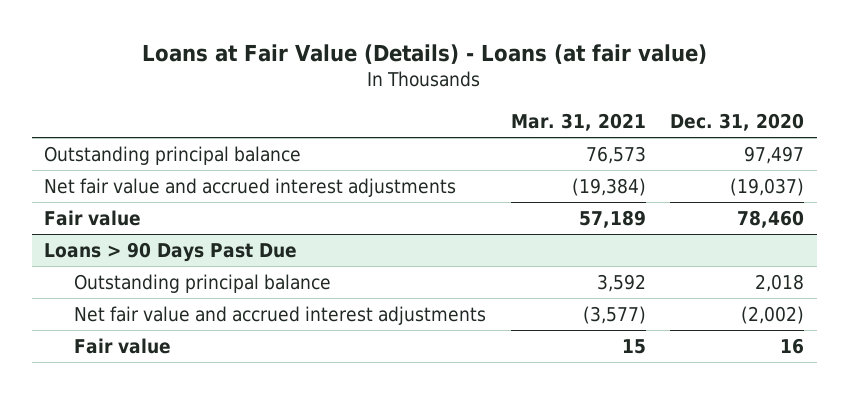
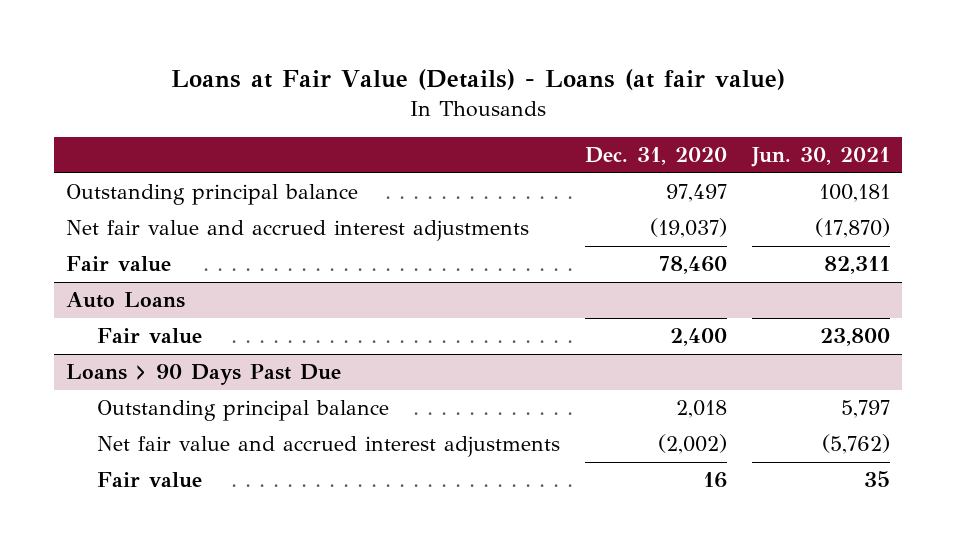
[510,112,646,131] Mar. 31, 2021 -> none
none -> [750,147,890,168] Jun. 30, 2021
none -> [66,292,186,309] Auto Loans
none -> [97,328,203,345] Fair value

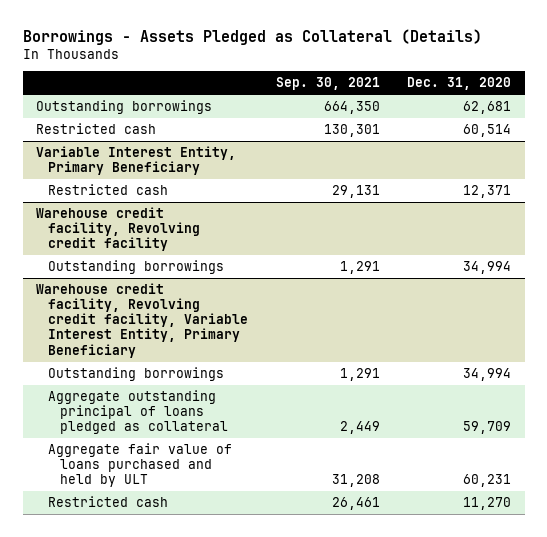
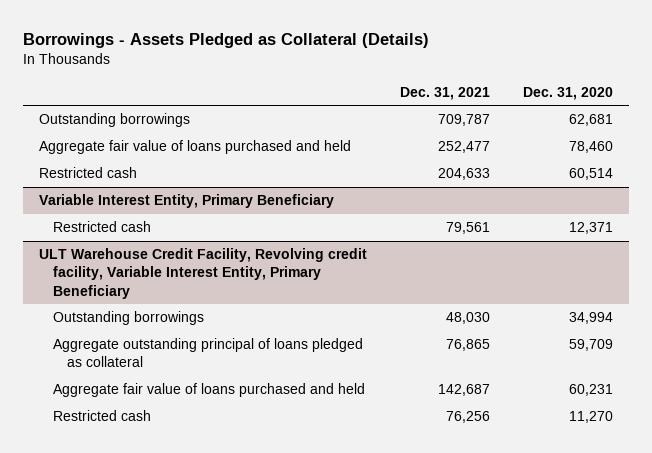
[275,77,380,91] Sep. 30, 2021 -> none
none -> [400,86,491,100] Dec. 31, 2021
none -> [39,140,352,155] Aggregate fair value of loans purchased and held
[36,207,201,252] Warehouse credit facility, Revolving credit facility -> none
[48,260,225,275] Outstanding borrowings -> none
[36,283,249,358] Warehouse credit facility, Revolving credit facility, Variable Interest Entity, Primary Beneficiary -> [39,248,368,299] ULT Warehouse Credit Facility, Revolving credit facility, Variable Interest Entity, Primary Beneficiary
[48,443,233,488] Aggregate fair value of loans purchased and held by ULT -> [53,383,366,398] Aggregate fair value of loans purchased and held

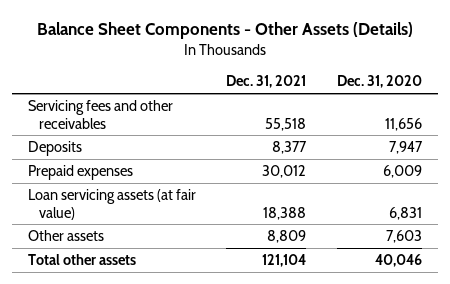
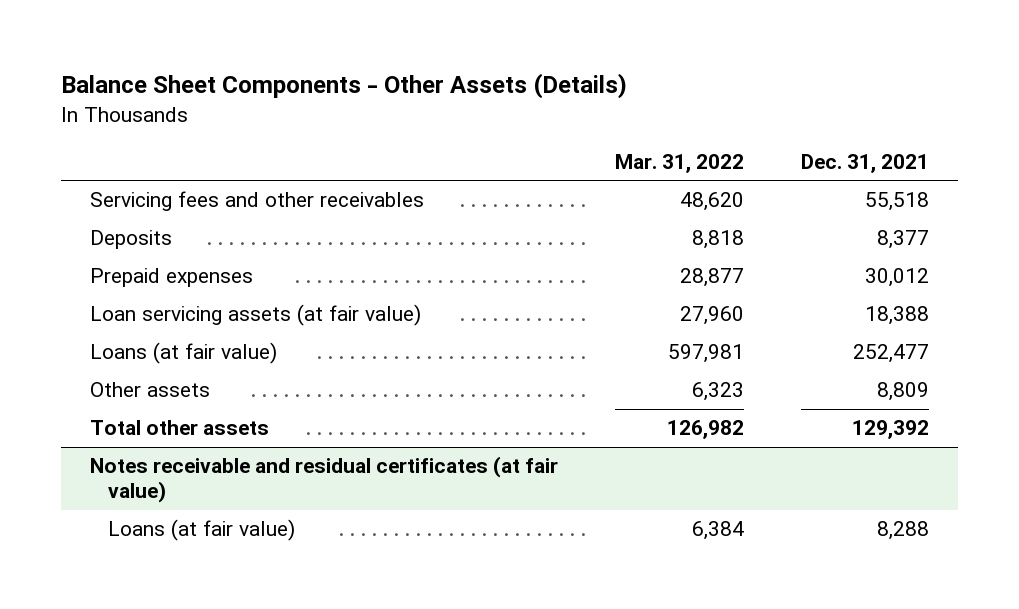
[337,75,423,89] Dec. 31, 2020 -> none
none -> [614,153,744,173] Mar. 31, 2022
none -> [89,342,277,365] Loans (at fair value)
[262,254,307,268] 121,104 -> [852,420,930,440] 129,392
none -> [89,456,558,504] Notes receivable and residual certificates (at fair value)
none -> [108,519,296,542] Loans (at fair value)

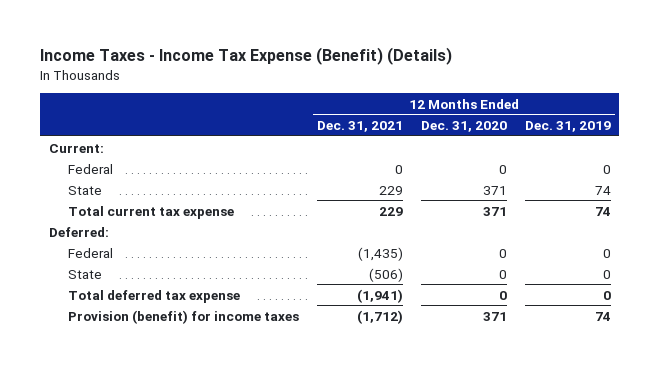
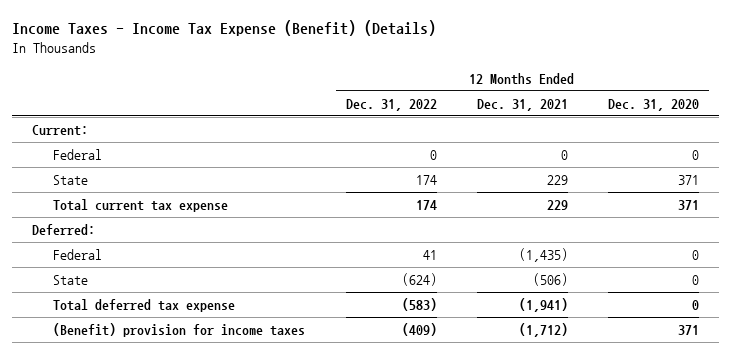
[524,121,611,133] Dec. 31, 2019 -> none
none -> [345,98,437,111] Dec. 31, 2022
[68,309,300,324] Provision (benefit) for income taxes -> [53,322,306,337] (Benefit) provision for income taxes

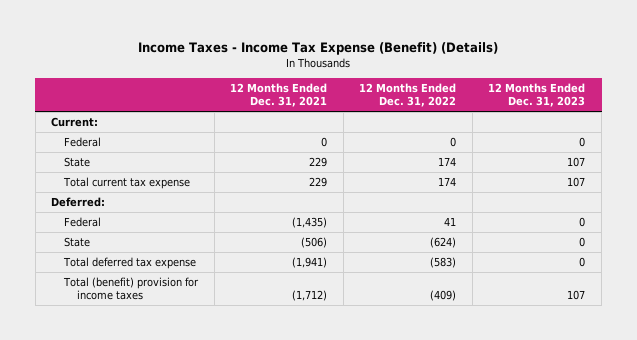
[607,98,699,111] Dec. 31, 2020 -> none
none -> [488,83,586,108] 12 Months Ended Dec. 31, 2023
[53,322,306,337] (Benefit) provision for income taxes -> [62,277,199,301] Total (benefit) provision for income taxes

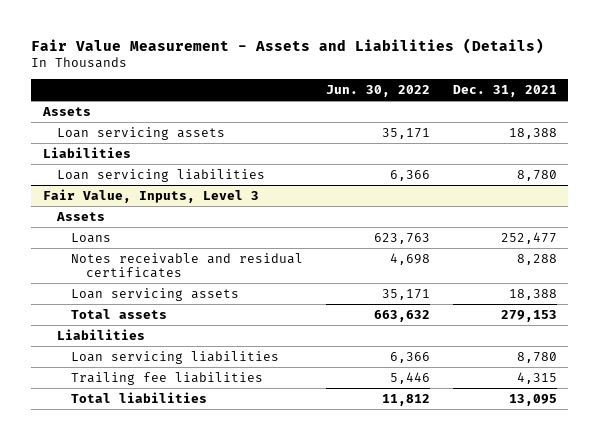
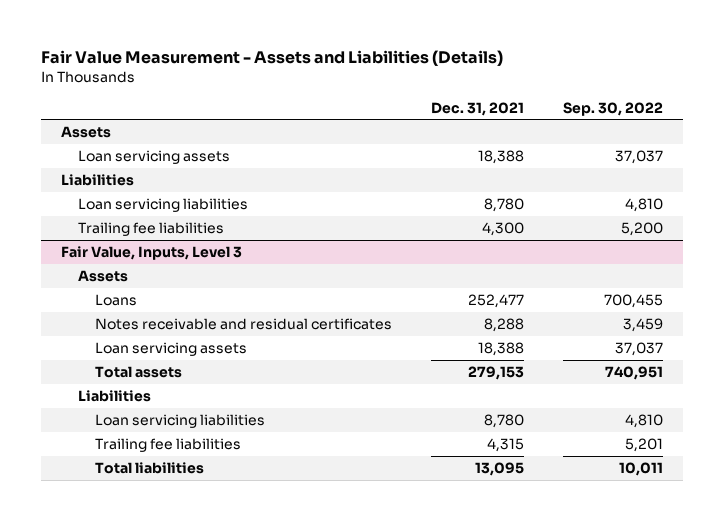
[325,85,430,98] Jun. 30, 2022 -> none
none -> [563,101,664,116] Sep. 30, 2022
none -> [77,221,224,236] Trailing fee liabilities

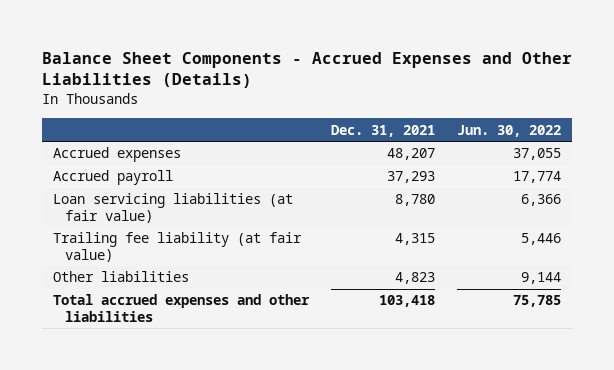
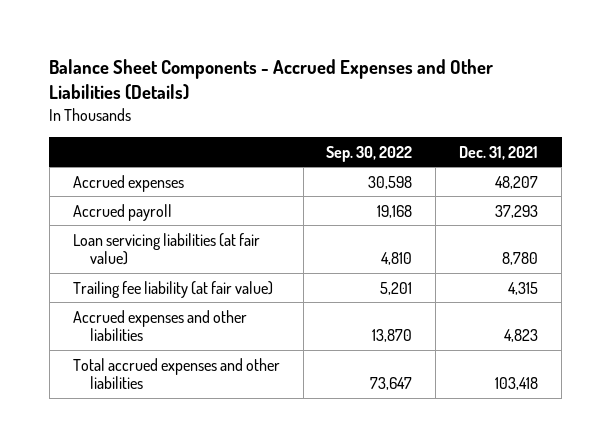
[457,124,562,137] Jun. 30, 2022 -> none
none -> [326,145,413,162] Sep. 30, 2022
[52,271,189,283] Other liabilities -> [72,309,247,342] Accrued expenses and other liabilities

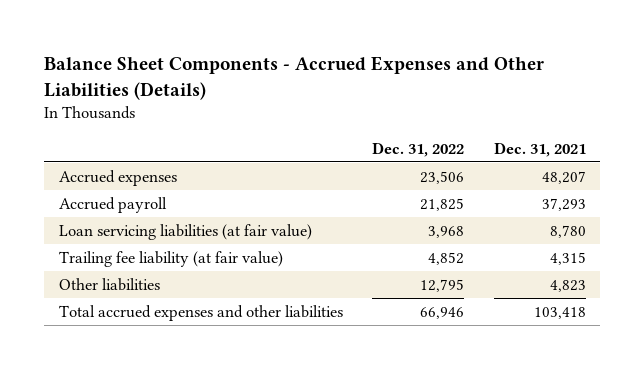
[326,145,413,162] Sep. 30, 2022 -> none
none -> [372,141,465,157] Dec. 31, 2022
[72,309,247,342] Accrued expenses and other liabilities -> [58,277,160,291] Other liabilities

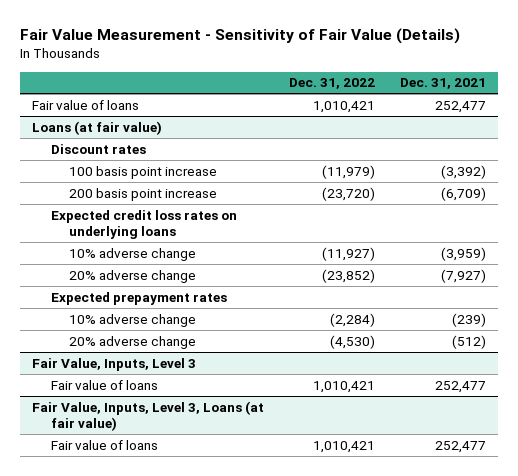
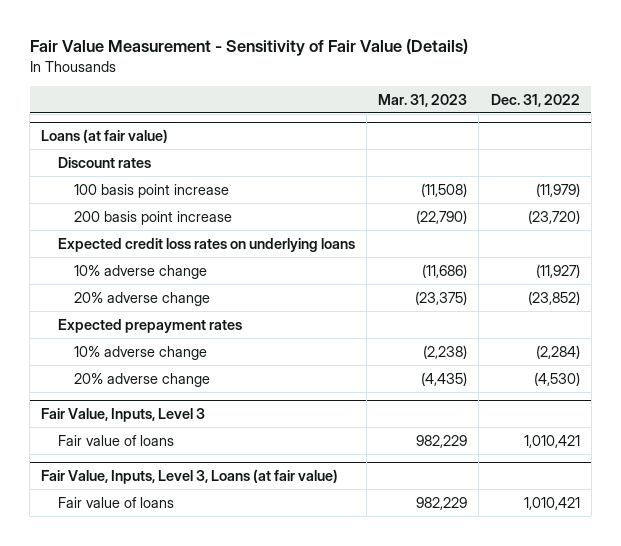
[399,78,486,90] Dec. 31, 2021 -> none
none -> [378,93,468,107] Mar. 31, 2023
[32,99,140,110] Fair value of loans -> none

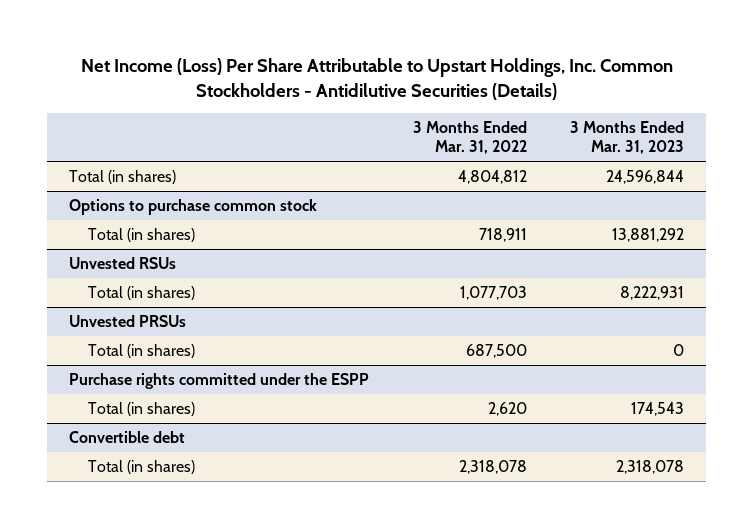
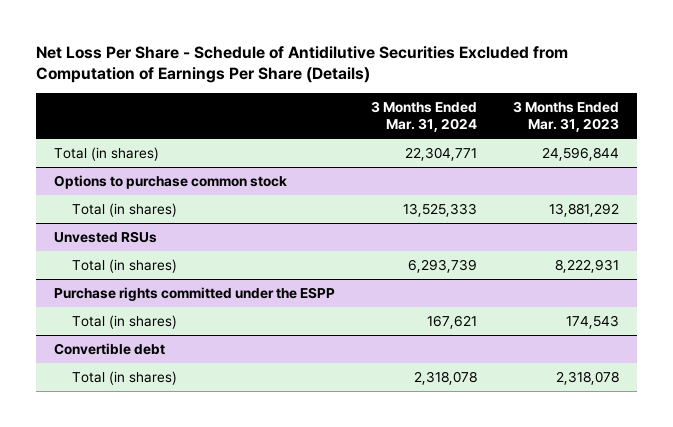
[80,58,673,101] Net Income (Loss) Per Share Attributable to Upstart Holdings, Inc. Common Stockholders - Antidilutive Securities (Details) -> [36,45,569,84] Net Loss Per Share - Schedule of Antidilutive Securities Excluded from Computation of Earnings Per Share (Details)
[412,121,527,155] 3 Months Ended Mar. 31, 2022 -> none
none -> [370,100,477,133] 3 Months Ended Mar. 31, 2024
[68,315,186,328] Unvested PRSUs -> none
[88,344,196,359] Total (in shares) -> none

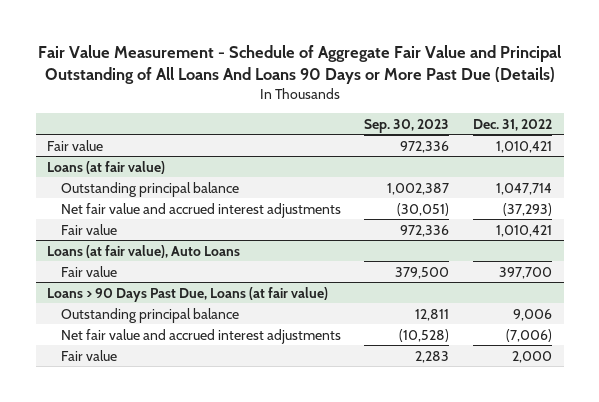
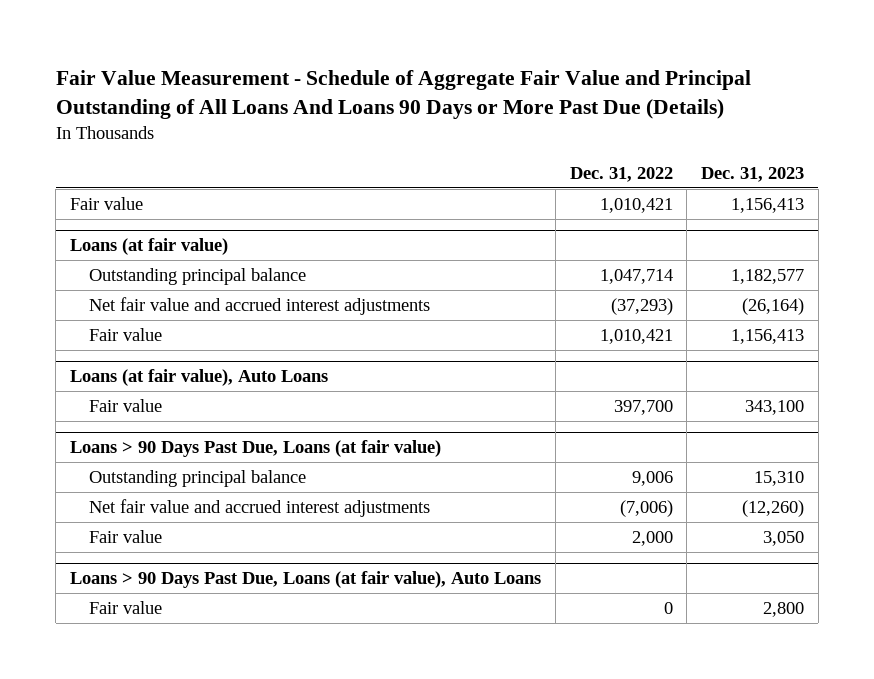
[364,118,450,133] Sep. 30, 2023 -> none
none -> [701,167,805,183] Dec. 31, 2023
none -> [69,571,541,589] Loans > 90 Days Past Due, Loans (at fair value), Auto Loans
none -> [89,601,163,615] Fair value

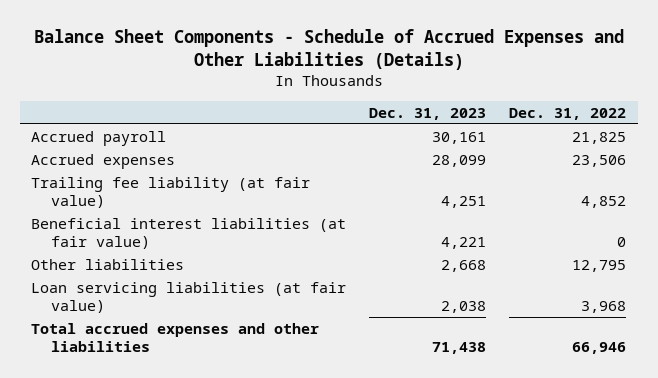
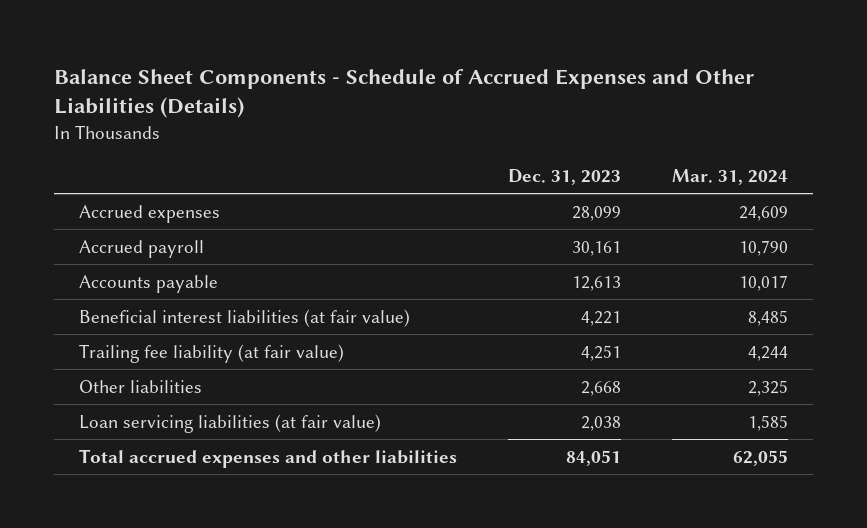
[509,107,627,120] Dec. 31, 2022 -> none
none -> [671,168,788,185] Mar. 31, 2024
[31,130,167,146] Accrued payroll -> [79,239,205,258] Accrued payroll
none -> [79,274,219,293] Accounts payable
[31,176,311,209] Trailing fee liability (at fair value) -> [79,343,345,363] Trailing fee liability (at fair value)
[432,342,487,355] 71,438 -> [565,449,621,466] 84,051

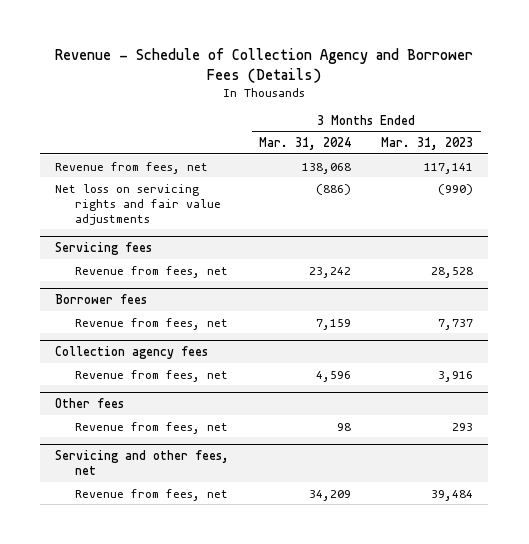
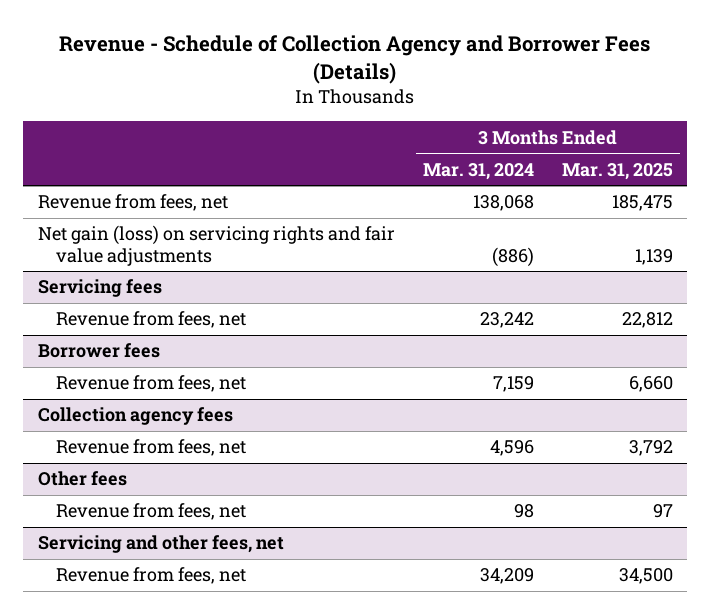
[381,137,474,151] Mar. 31, 2023 -> none
none -> [562,162,674,180] Mar. 31, 2025
[55,183,221,225] Net loss on servicing rights and fair value adjustments -> [37,225,395,266] Net gain (loss) on servicing rights and fair value adjustments

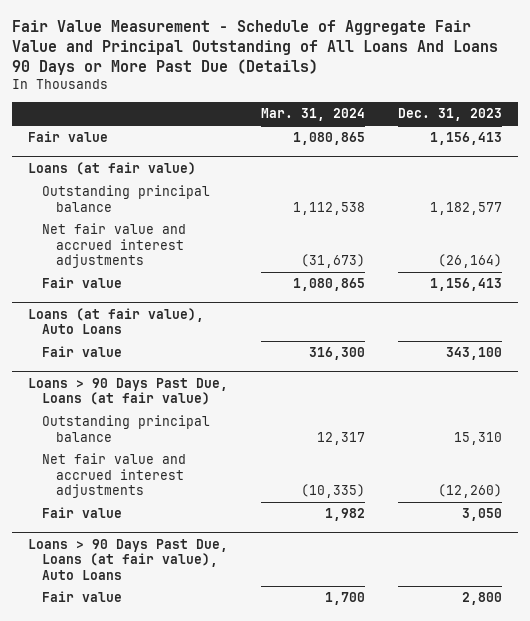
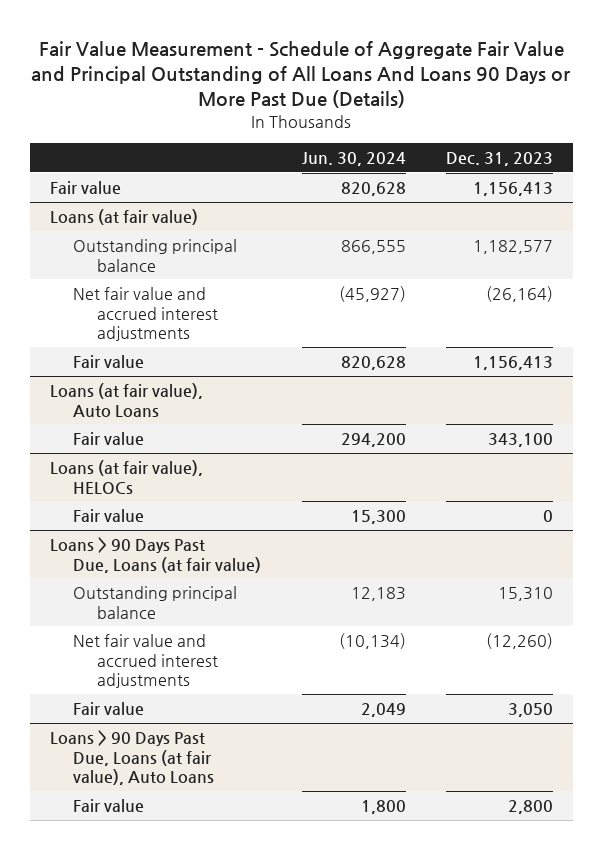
[261,108,366,122] Mar. 31, 2024 -> none
none -> [301,152,406,167] Jun. 30, 2024
none -> [49,459,203,494] Loans (at fair value), HELOCs
none -> [73,508,145,522] Fair value

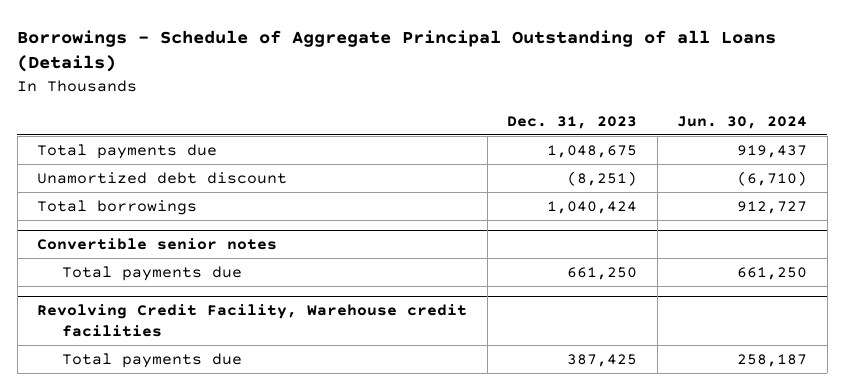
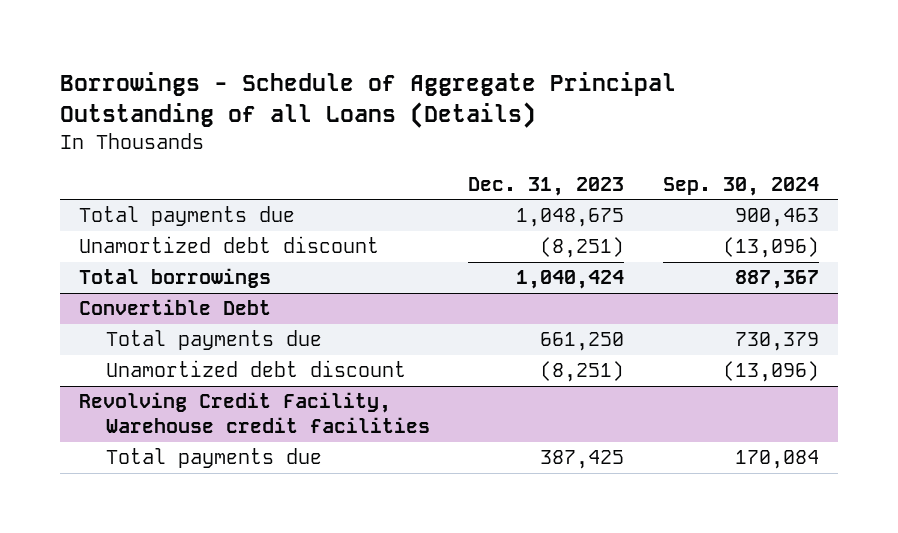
[677,115,808,129] Jun. 30, 2024 -> none
none -> [662,176,819,196] Sep. 30, 2024
[37,238,278,251] Convertible senior notes -> none
none -> [79,299,272,316] Convertible Debt
none -> [105,360,406,378] Unamortized debt discount

